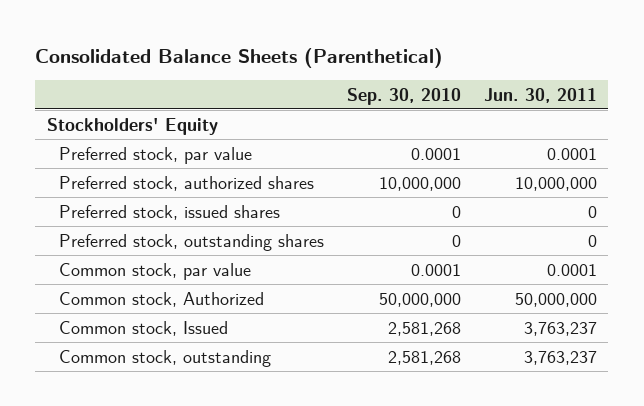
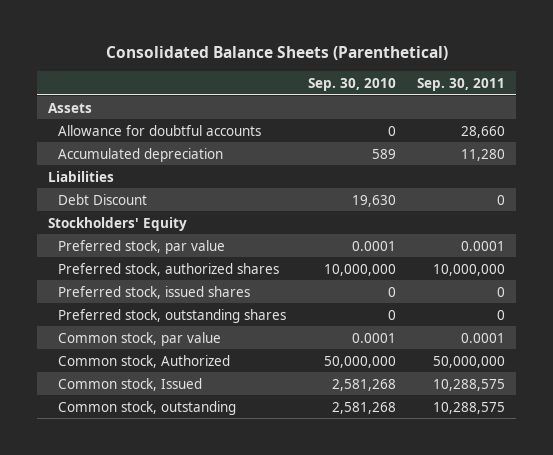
[484,87,598,103] Jun. 30, 2011 -> none
none -> [417,77,506,91] Sep. 30, 2011
none -> [47,102,92,113] Assets
none -> [58,124,262,136] Allowance for doubtful accounts
none -> [58,147,224,162] Accumulated depreciation
none -> [47,170,114,182] Liabilities
none -> [58,193,148,205] Debt Discount

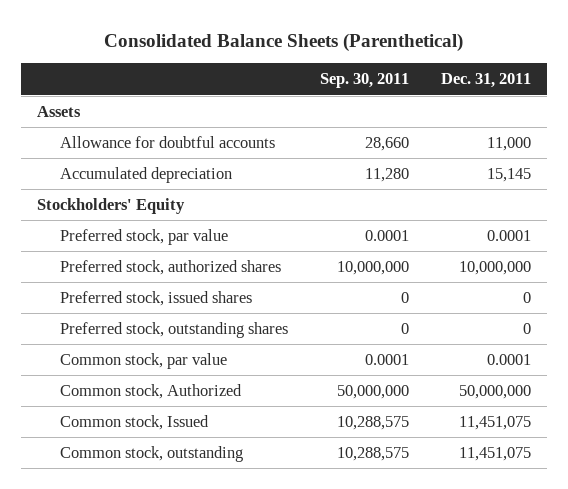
[307,77,396,91] Sep. 30, 2010 -> none
none -> [440,73,531,89] Dec. 31, 2011
[47,170,114,182] Liabilities -> none
[58,193,148,205] Debt Discount -> none

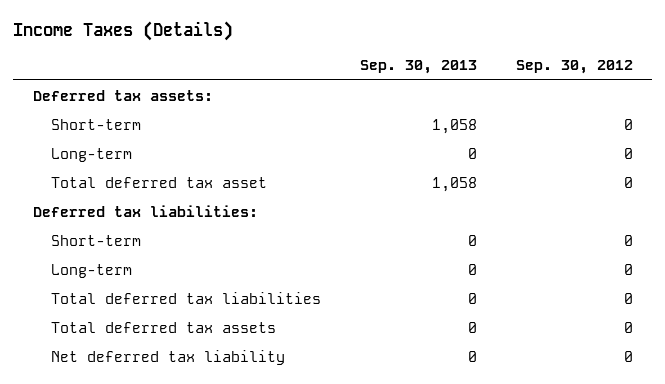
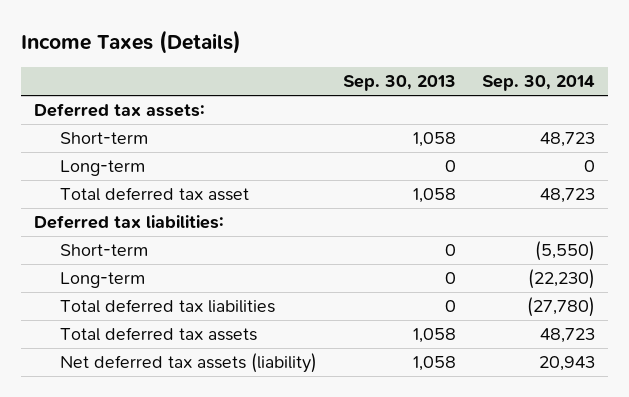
[515,60,633,75] Sep. 30, 2012 -> none
none -> [481,75,595,92] Sep. 30, 2014
[467,321,477,333] 0 -> [412,327,456,343] 1,058
[50,349,285,365] Net deferred tax liability -> [59,352,317,373] Net deferred tax assets (liability)
[467,350,477,362] 0 -> [412,355,456,371] 1,058

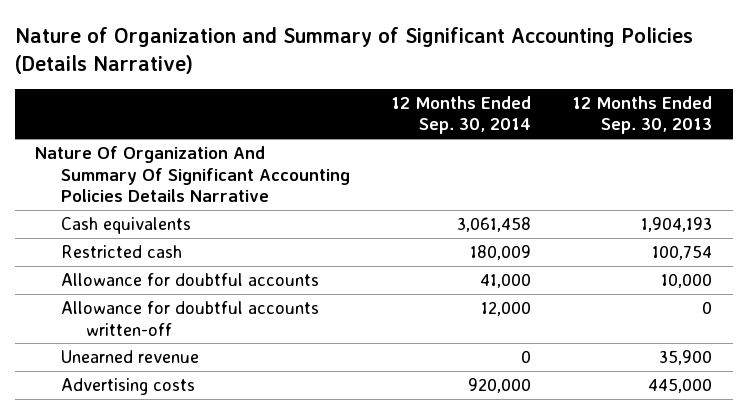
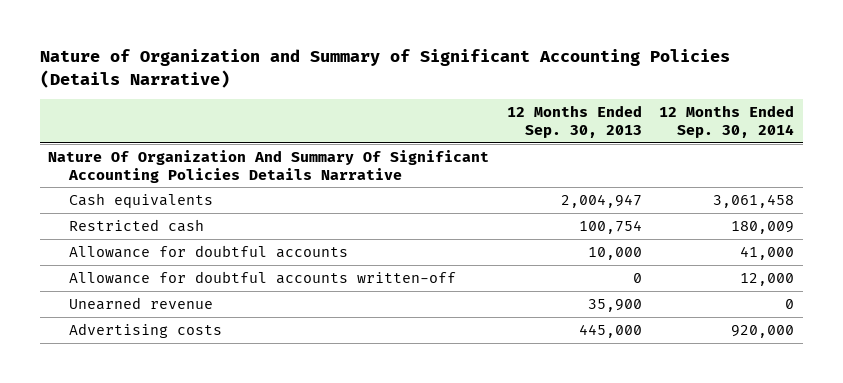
[641,217,713,233] 1,904,193 -> [560,194,642,209] 2,004,947

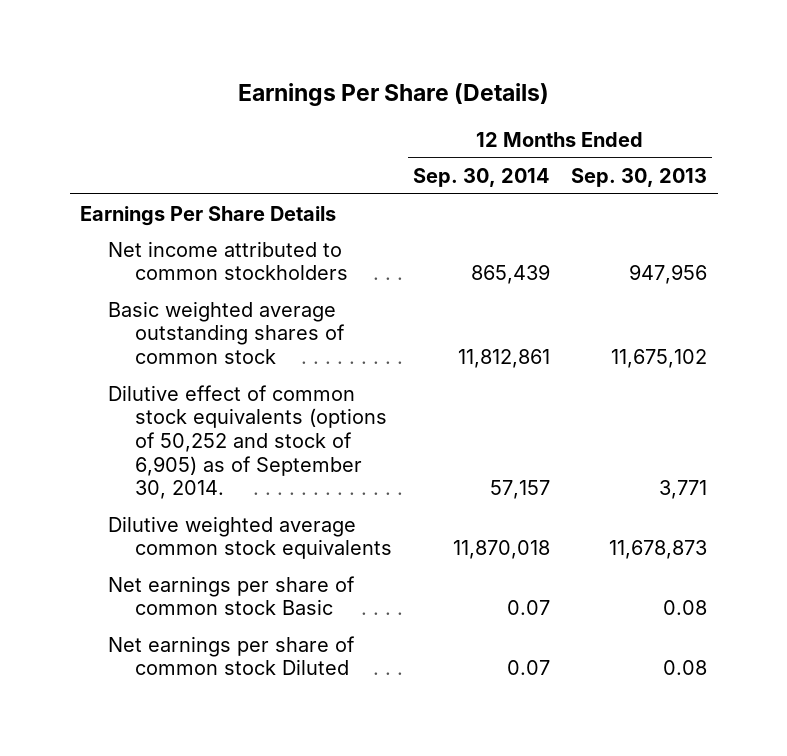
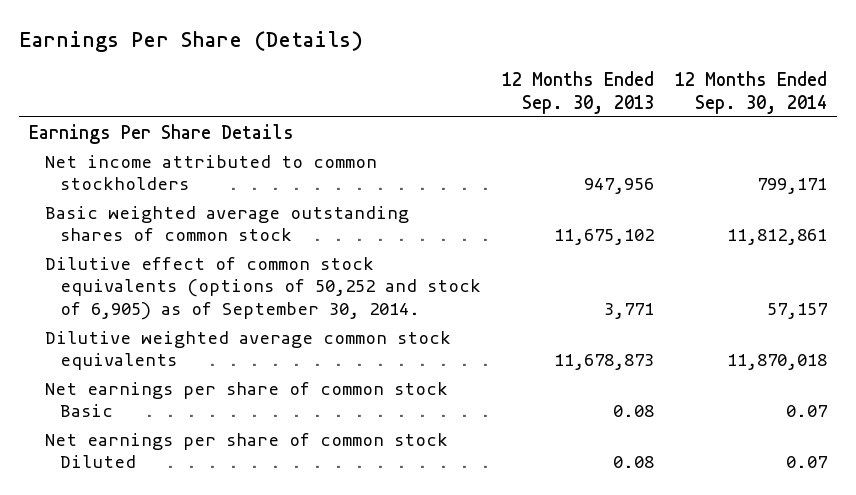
[471,264,551,285] 865,439 -> [756,178,827,195] 799,171

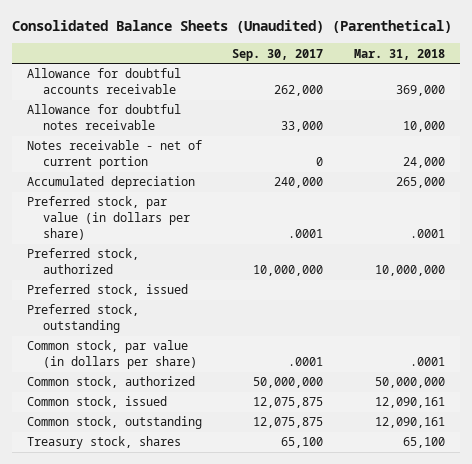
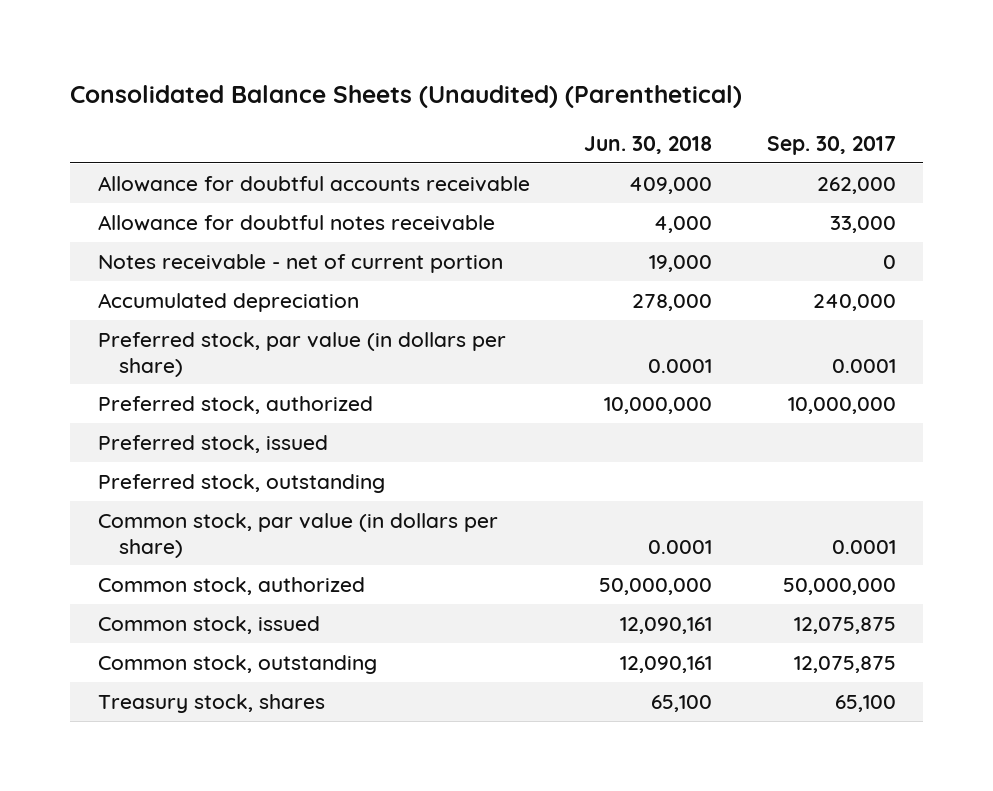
[353,48,445,60] Mar. 31, 2018 -> none
none -> [584,136,713,155] Jun. 30, 2018
[288,229,324,239] .0001 -> [831,358,896,373] 0.0001
[288,357,324,367] .0001 -> [831,539,896,554] 0.0001

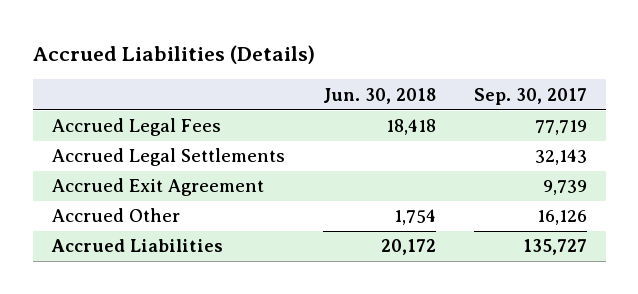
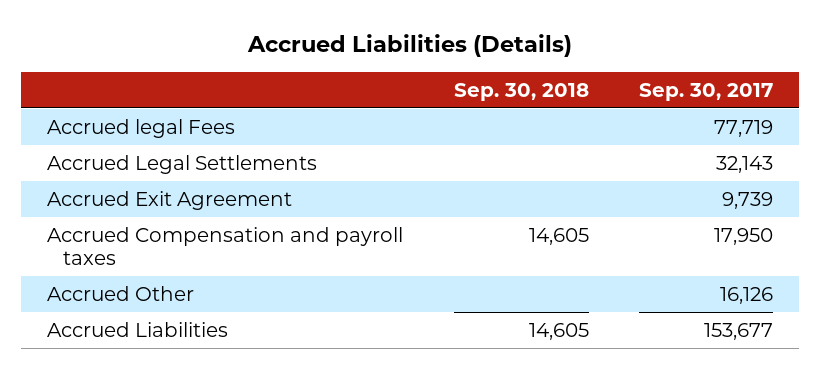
[322,87,436,104] Jun. 30, 2018 -> none
none -> [453,82,589,101] Sep. 30, 2018
[51,118,221,137] Accrued Legal Fees -> [46,118,235,138] Accrued legal Fees
none -> [46,226,403,266] Accrued Compensation and payroll taxes
[522,239,587,256] 135,727 -> [704,322,774,340] 153,677

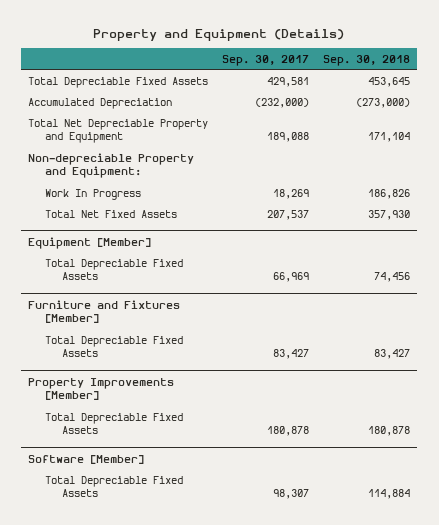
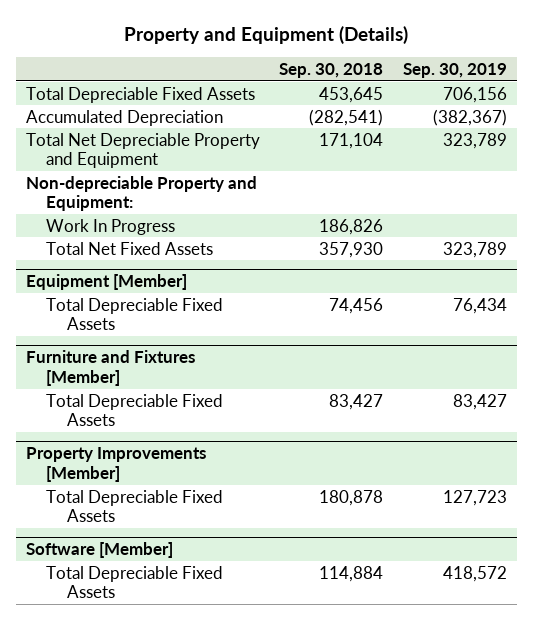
[222,54,310,66] Sep. 30, 2017 -> none
none -> [403,63,508,79] Sep. 30, 2019
[356,97,411,108] (273,000) -> [309,108,384,126] (282,541)

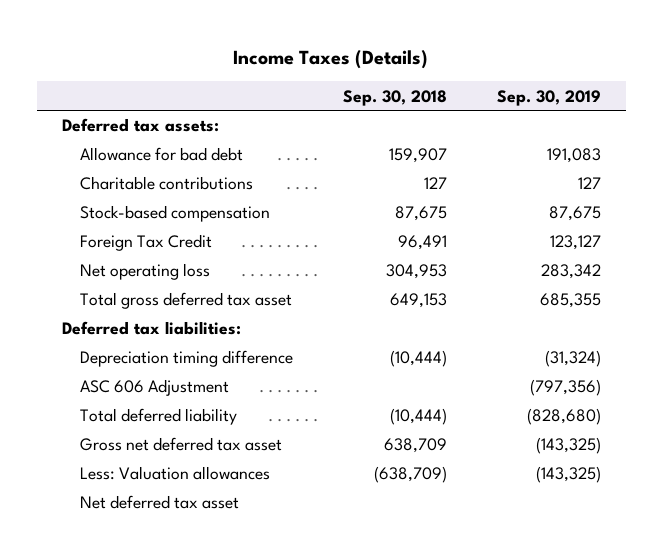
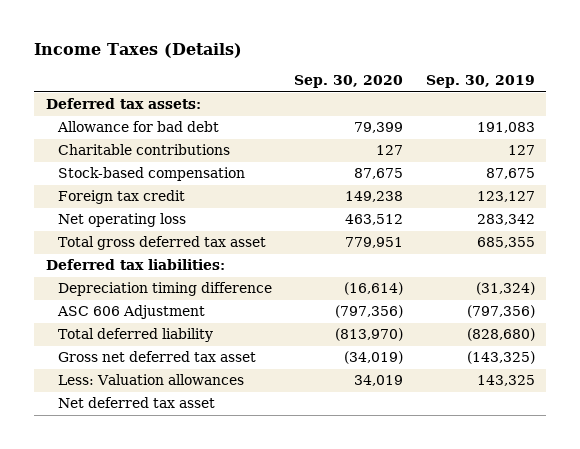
[342,89,447,106] Sep. 30, 2018 -> none
none -> [294,75,404,89] Sep. 30, 2020
[79,234,212,252] Foreign Tax Credit -> [57,190,185,205] Foreign tax credit
[535,466,601,484] (143,325) -> [476,375,535,387] 143,325

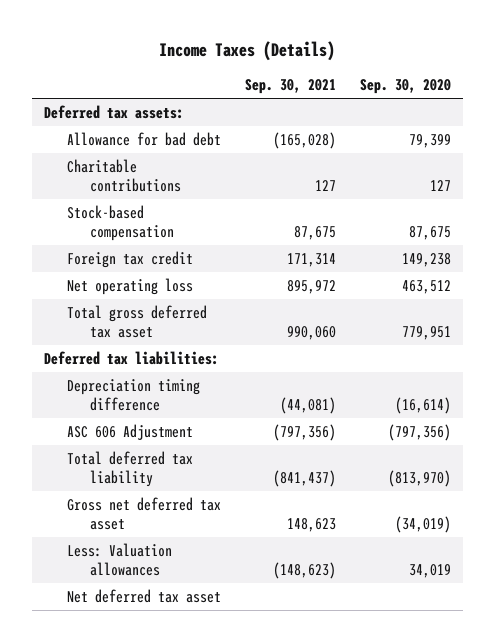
[425,75,535,89] Sep. 30, 2019 -> none
none -> [244,79,336,95] Sep. 30, 2021
[57,328,213,343] Total deferred liability -> [66,450,193,488] Total deferred tax liability

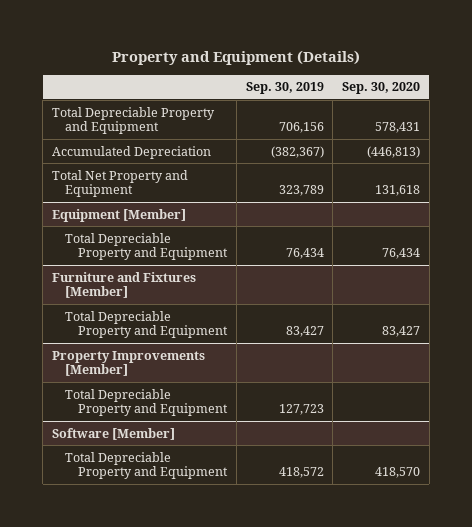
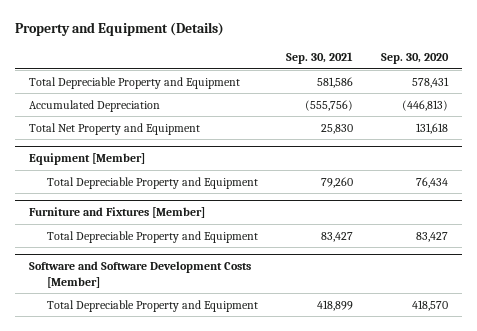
[245,82,324,95] Sep. 30, 2019 -> none
none -> [285,52,353,65] Sep. 30, 2021
[52,350,206,377] Property Improvements [Member] -> none
[65,388,228,417] Total Depreciable Property and Equipment -> none
[52,427,176,440] Software [Member] -> [28,261,251,288] Software and Software Development Costs [Member]

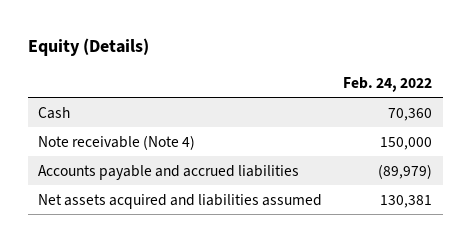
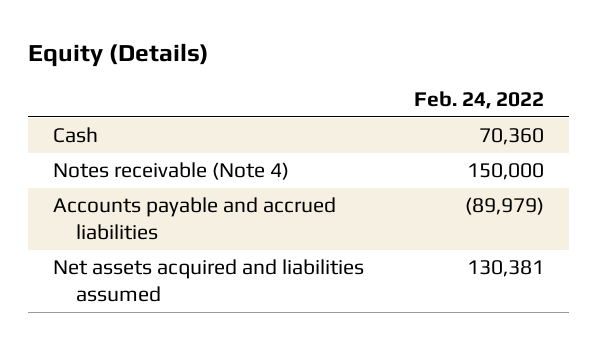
[38,134,196,150] Note receivable (Note 4) -> [52,162,289,181] Notes receivable (Note 4)

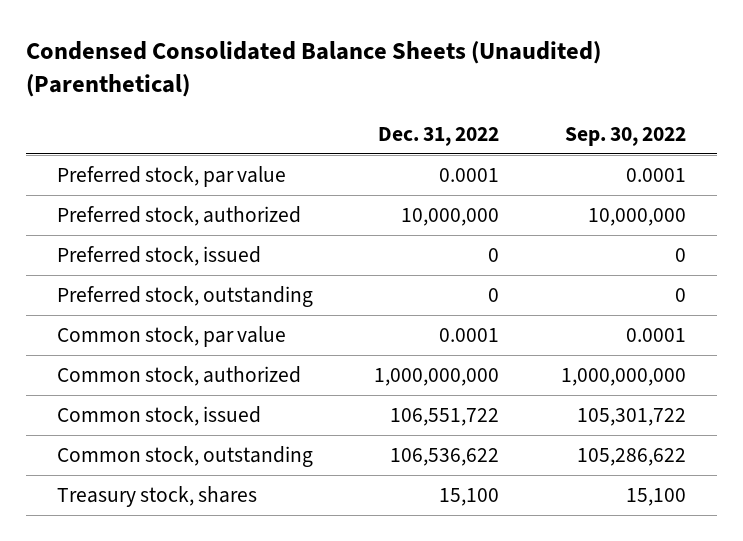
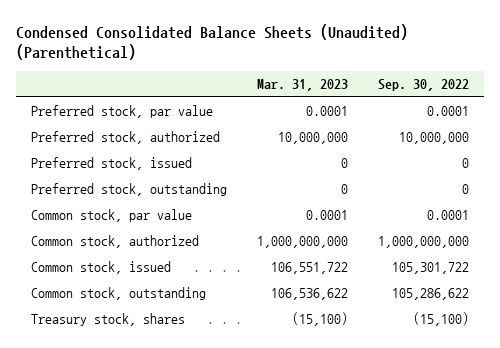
[378,126,500,146] Dec. 31, 2022 -> none
none -> [257,79,349,92] Mar. 31, 2023
[625,488,686,507] 15,100 -> [413,312,470,327] (15,100)

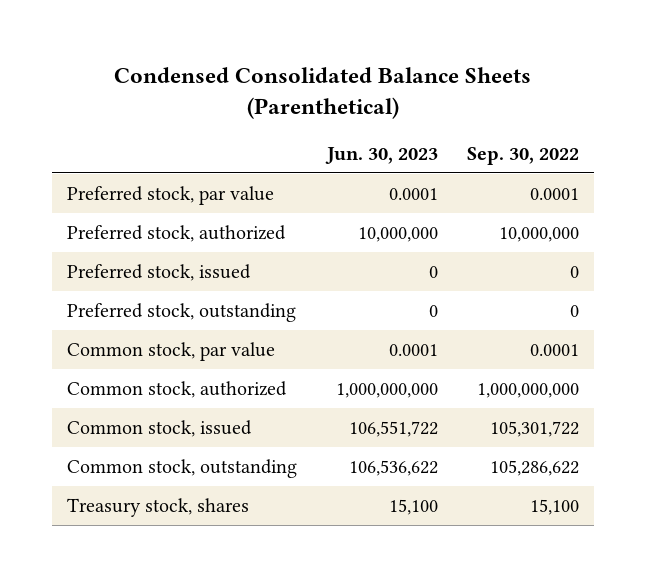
[15,23,408,61] Condensed Consolidated Balance Sheets (Unaudited) (Parenthetical) -> [114,67,532,119] Condensed Consolidated Balance Sheets (Parenthetical)
[257,79,349,92] Mar. 31, 2023 -> none
none -> [324,146,438,164] Jun. 30, 2023
[413,312,470,327] (15,100) -> [530,498,580,515] 15,100

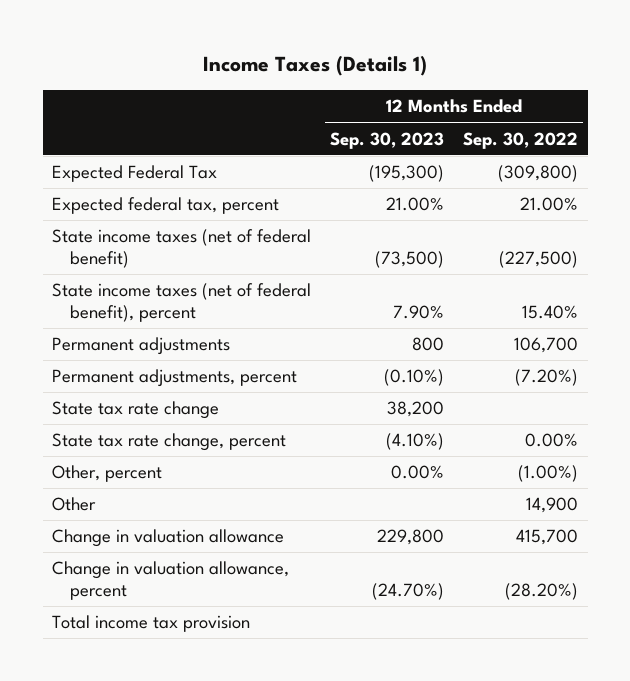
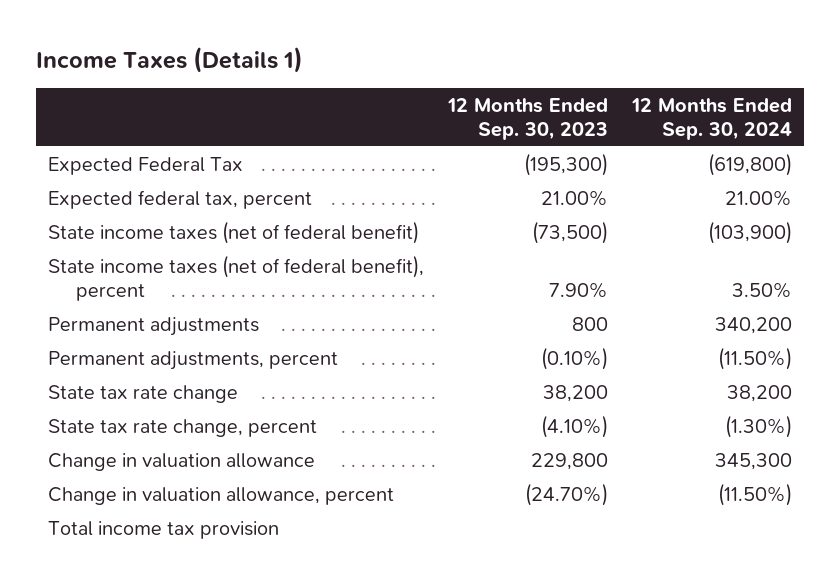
[463,131,579,149] Sep. 30, 2022 -> none
none -> [630,97,792,140] 12 Months Ended Sep. 30, 2024
[52,465,163,483] Other, percent -> none
[52,497,97,512] Other -> none

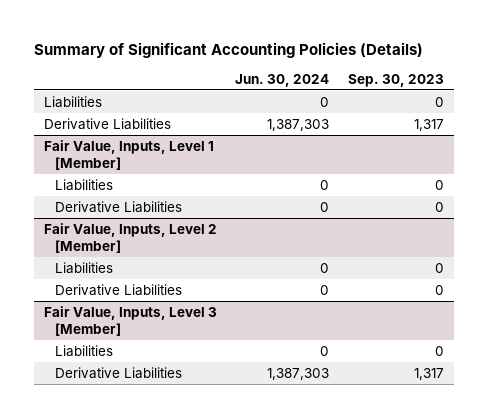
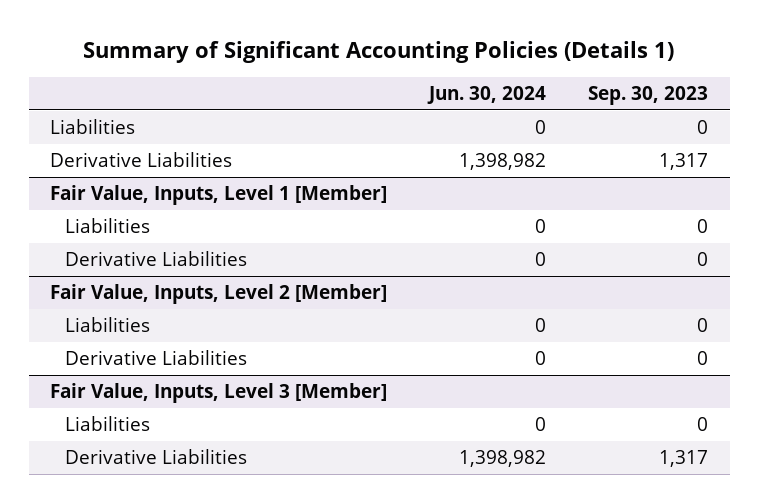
[34,41,424,58] Summary of Significant Accounting Policies (Details) -> [83,40,675,63] Summary of Significant Accounting Policies (Details 1)
[267,118,330,131] 1,387,303 -> [459,153,547,171] 1,398,982
[267,367,330,380] 1,387,303 -> [459,450,547,468] 1,398,982

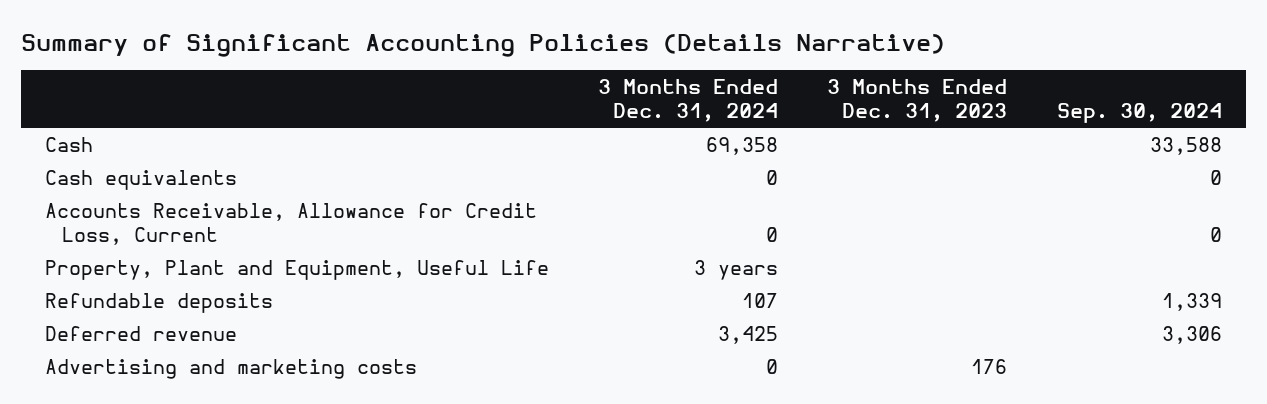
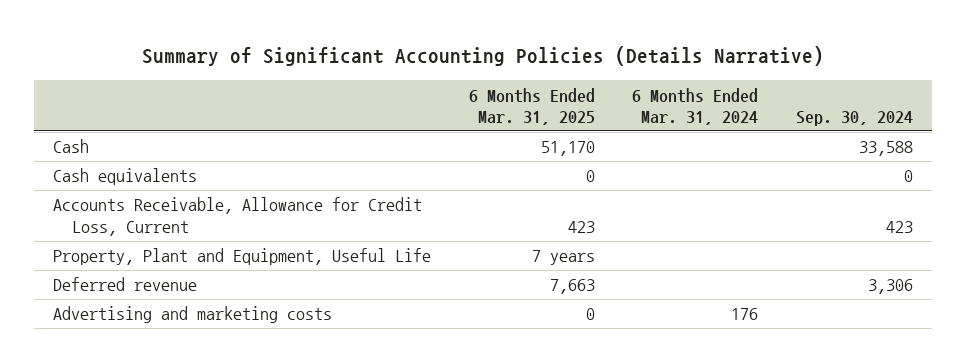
[598,79,779,123] 3 Months Ended Dec. 31, 2024 -> none
[827,79,1008,123] 3 Months Ended Dec. 31, 2023 -> none
none -> [468,87,595,125] 6 Months Ended Mar. 31, 2025
none -> [632,87,759,125] 6 Months Ended Mar. 31, 2024
[1209,226,1222,242] 0 -> [885,220,913,233] 423
[45,293,274,314] Refundable deposits -> none

